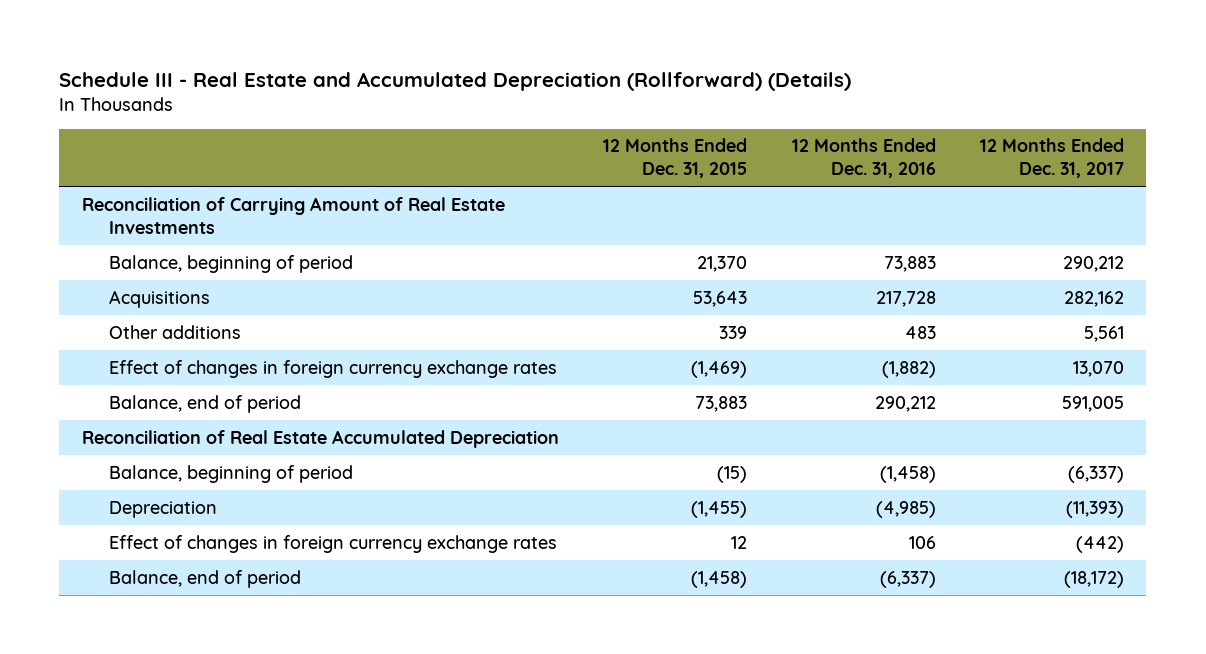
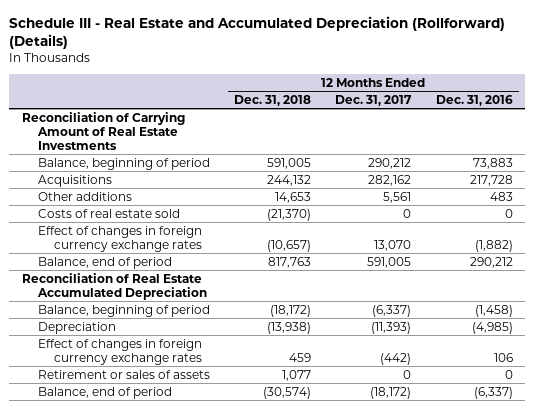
[603,138,748,179] 12 Months Ended Dec. 31, 2015 -> none
none -> [234,94,312,106] Dec. 31, 2018
none -> [38,208,181,218] Costs of real estate sold
none -> [38,369,211,379] Retirement or sales of assets

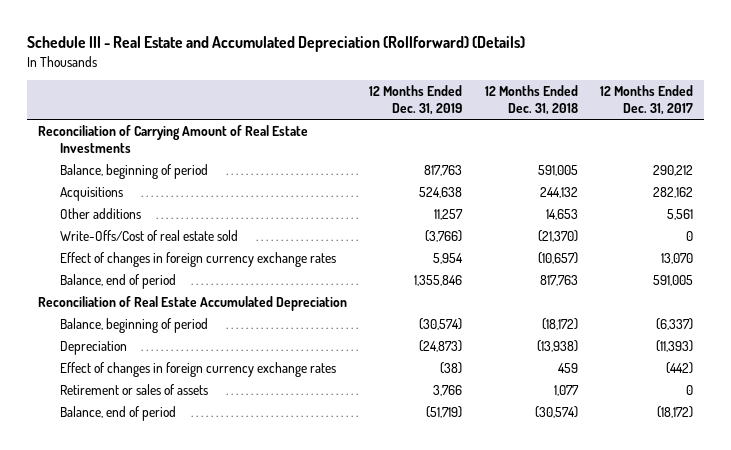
[435,94,513,106] Dec. 31, 2016 -> none
none -> [369,84,463,116] 12 Months Ended Dec. 31, 2019
[38,208,181,218] Costs of real estate sold -> [59,229,238,241] Write-Offs/Cost of real estate sold

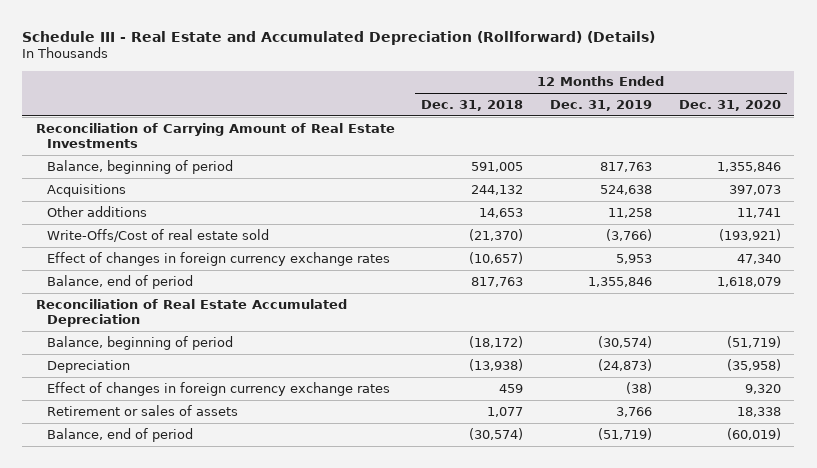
[599,84,693,116] 12 Months Ended Dec. 31, 2017 -> none
none -> [678,100,781,112] Dec. 31, 2020
[434,208,464,220] 11,257 -> [608,207,653,218] 11,258
[433,252,464,264] 5,954 -> [616,253,653,264] 5,953

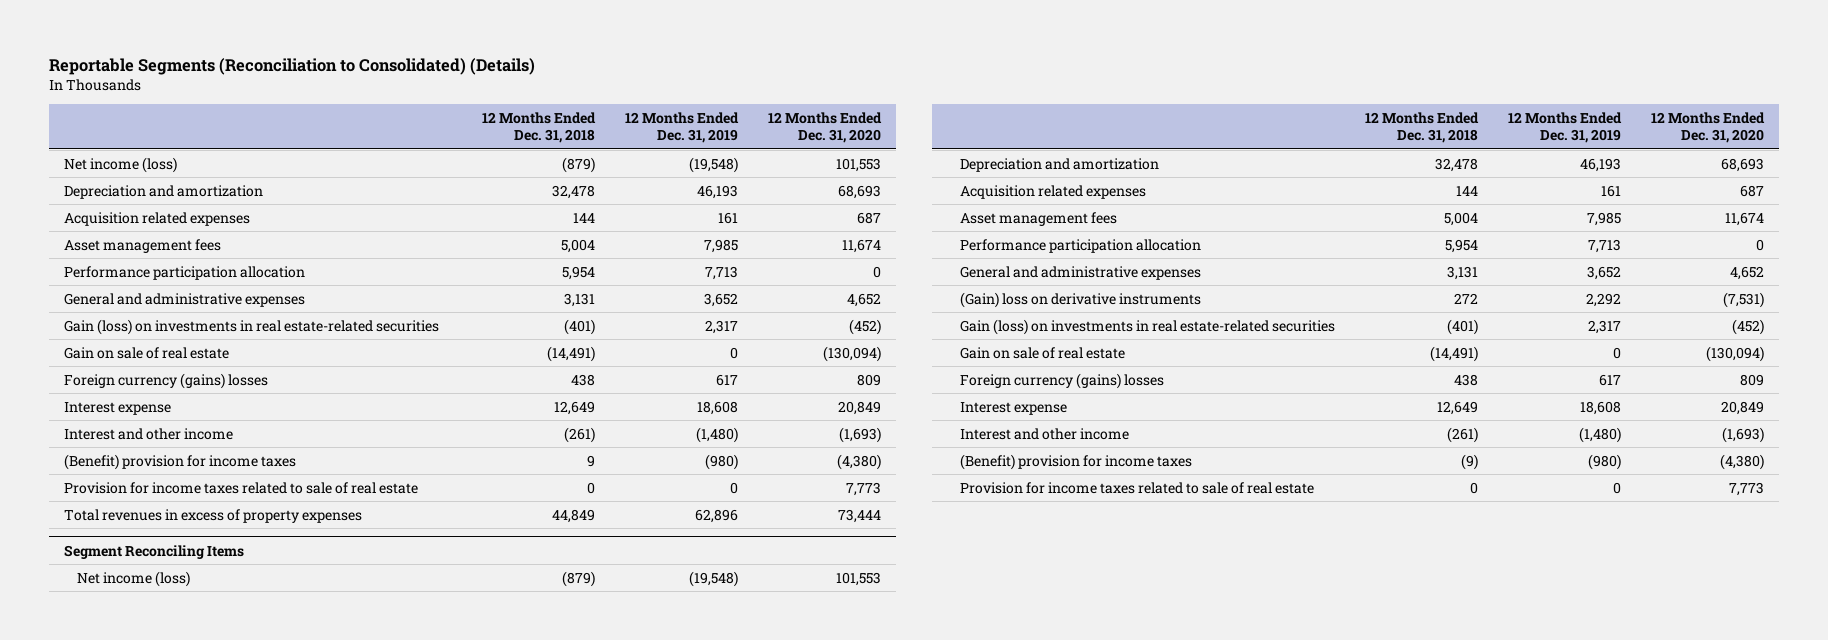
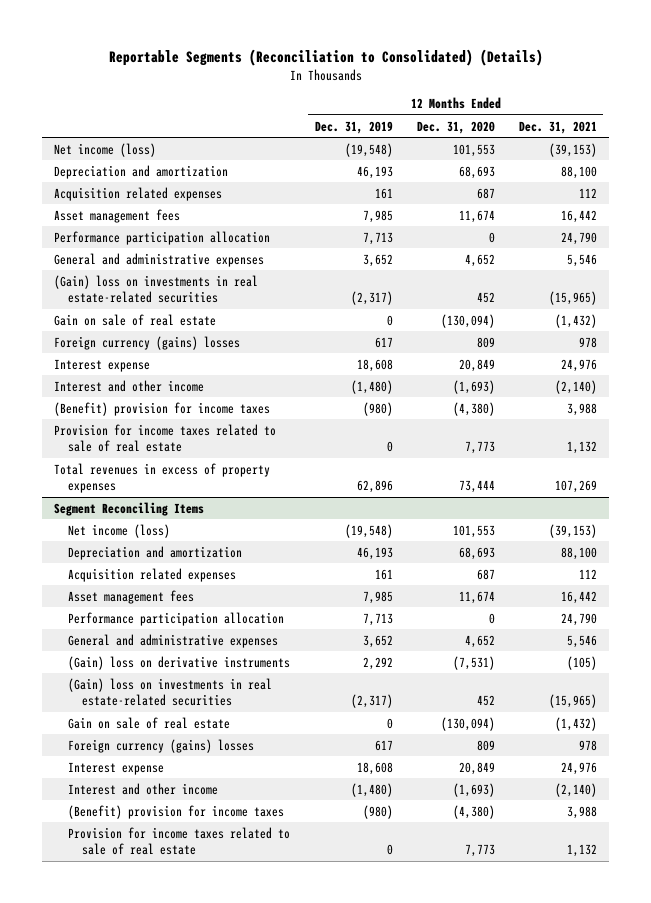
[482,111,597,144] 12 Months Ended Dec. 31, 2018 -> none
none -> [518,120,597,134] Dec. 31, 2021
[63,318,439,335] Gain (loss) on investments in real estate-related securities -> [54,274,259,304] (Gain) loss on investments in real estate-related securities
[705,319,739,334] 2,317 -> [350,291,393,306] (2,317)
[849,318,882,335] (452) -> [476,292,495,304] 452
[960,318,1336,335] Gain (loss) on investments in real estate-related securities -> [68,677,273,707] (Gain) loss on investments in real estate-related securities
[1588,319,1622,334] 2,317 -> [350,694,393,709] (2,317)
[1732,318,1765,335] (452) -> [476,695,495,707] 452

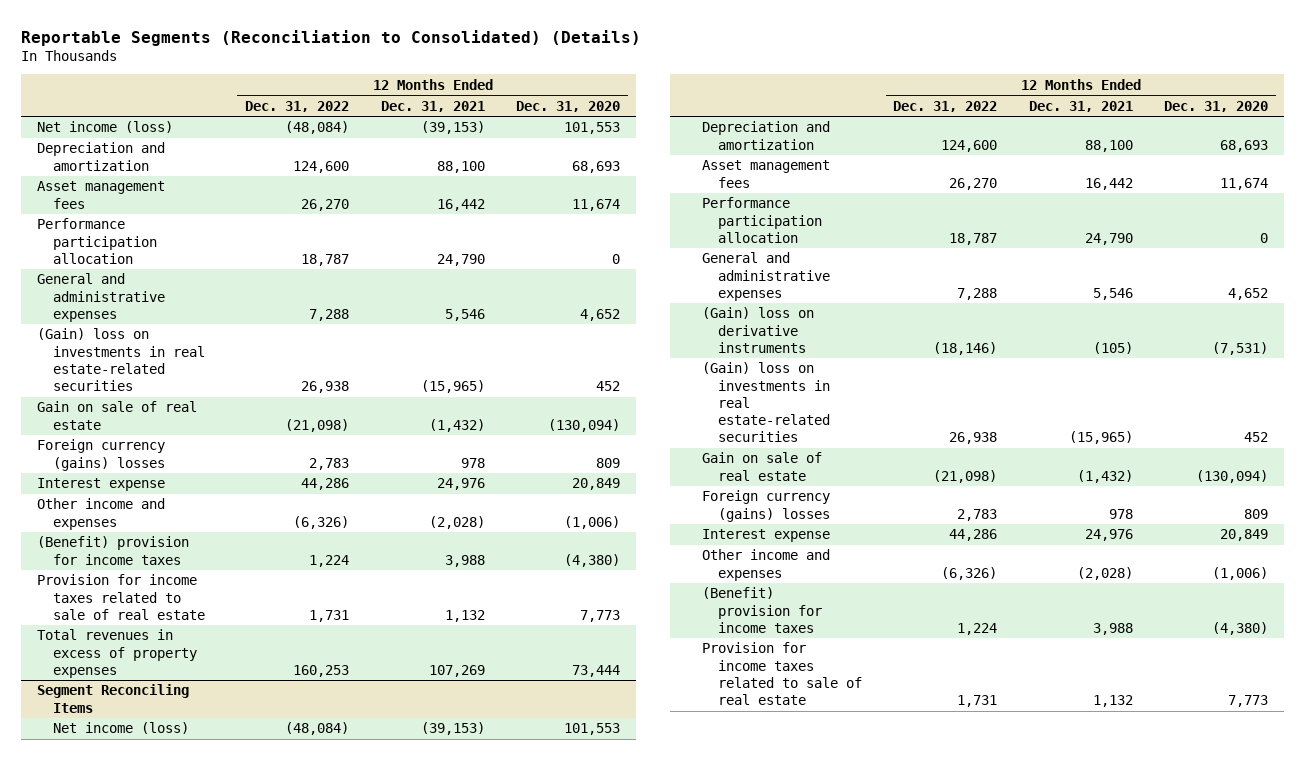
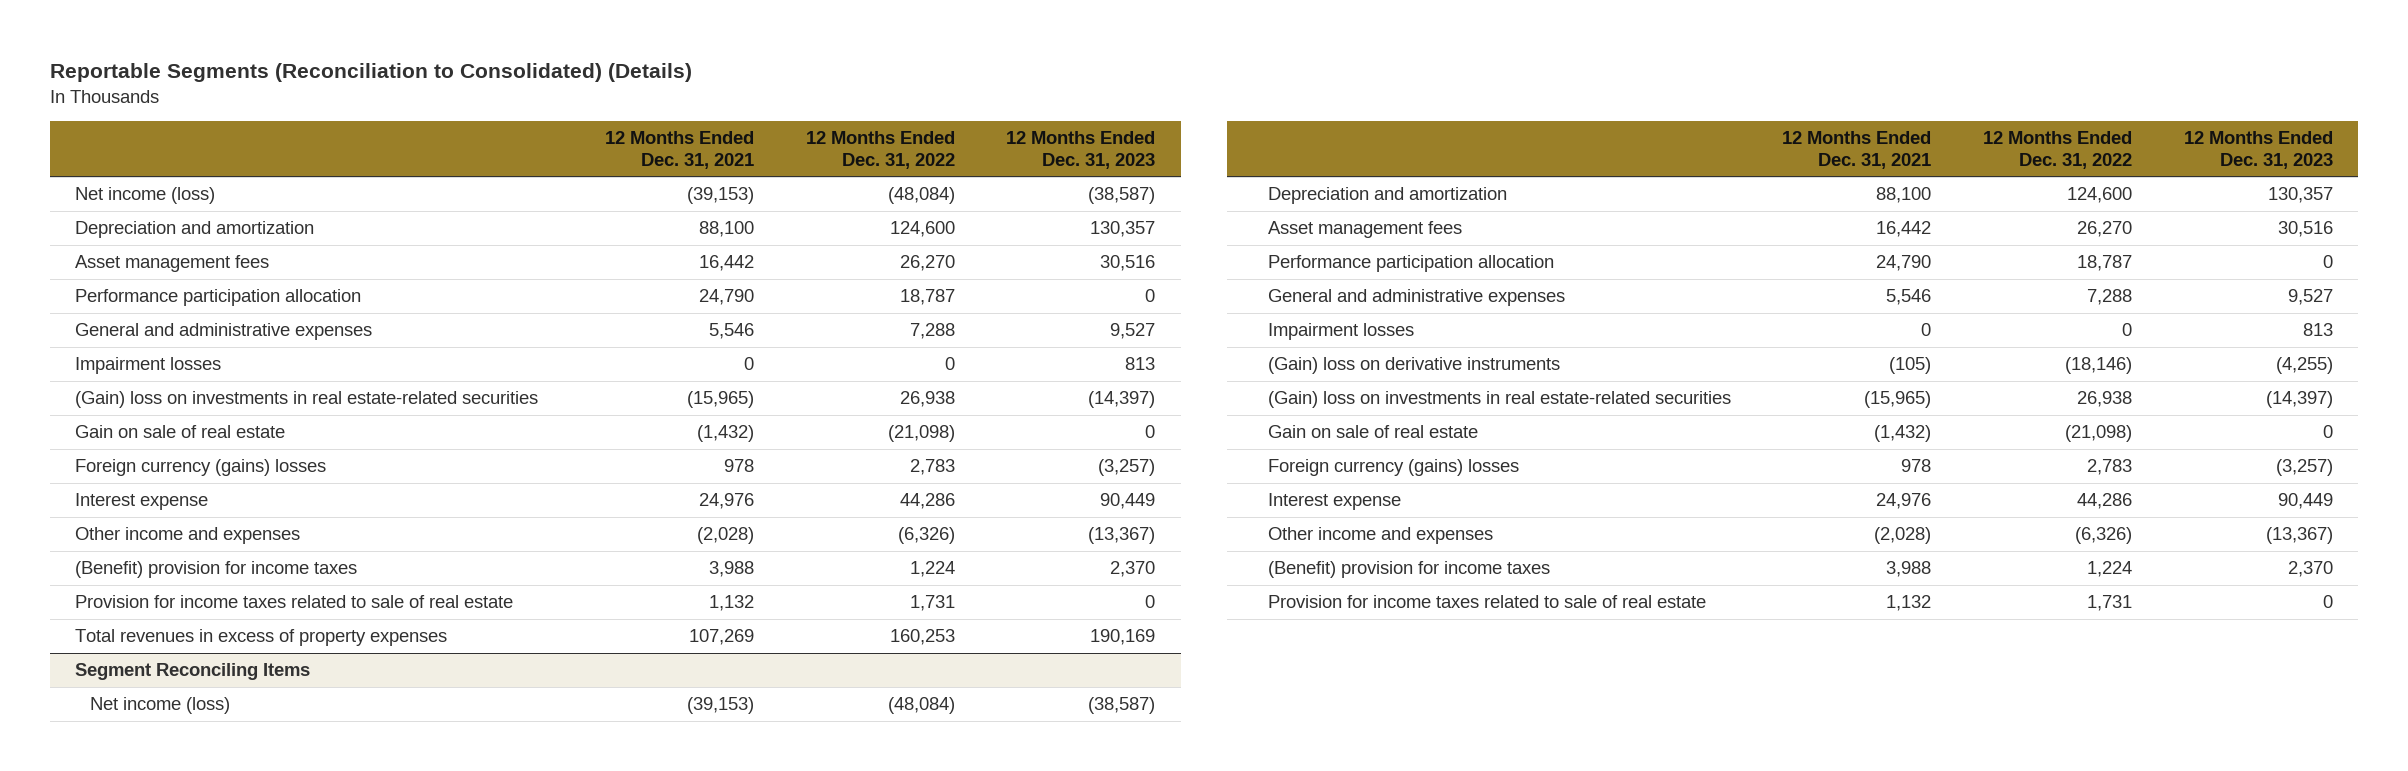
[516,100,621,112] Dec. 31, 2020 -> none
none -> [1006,131,1156,169] 12 Months Ended Dec. 31, 2023
none -> [75,357,222,375] Impairment losses
none -> [1267,323,1414,341] Impairment losses

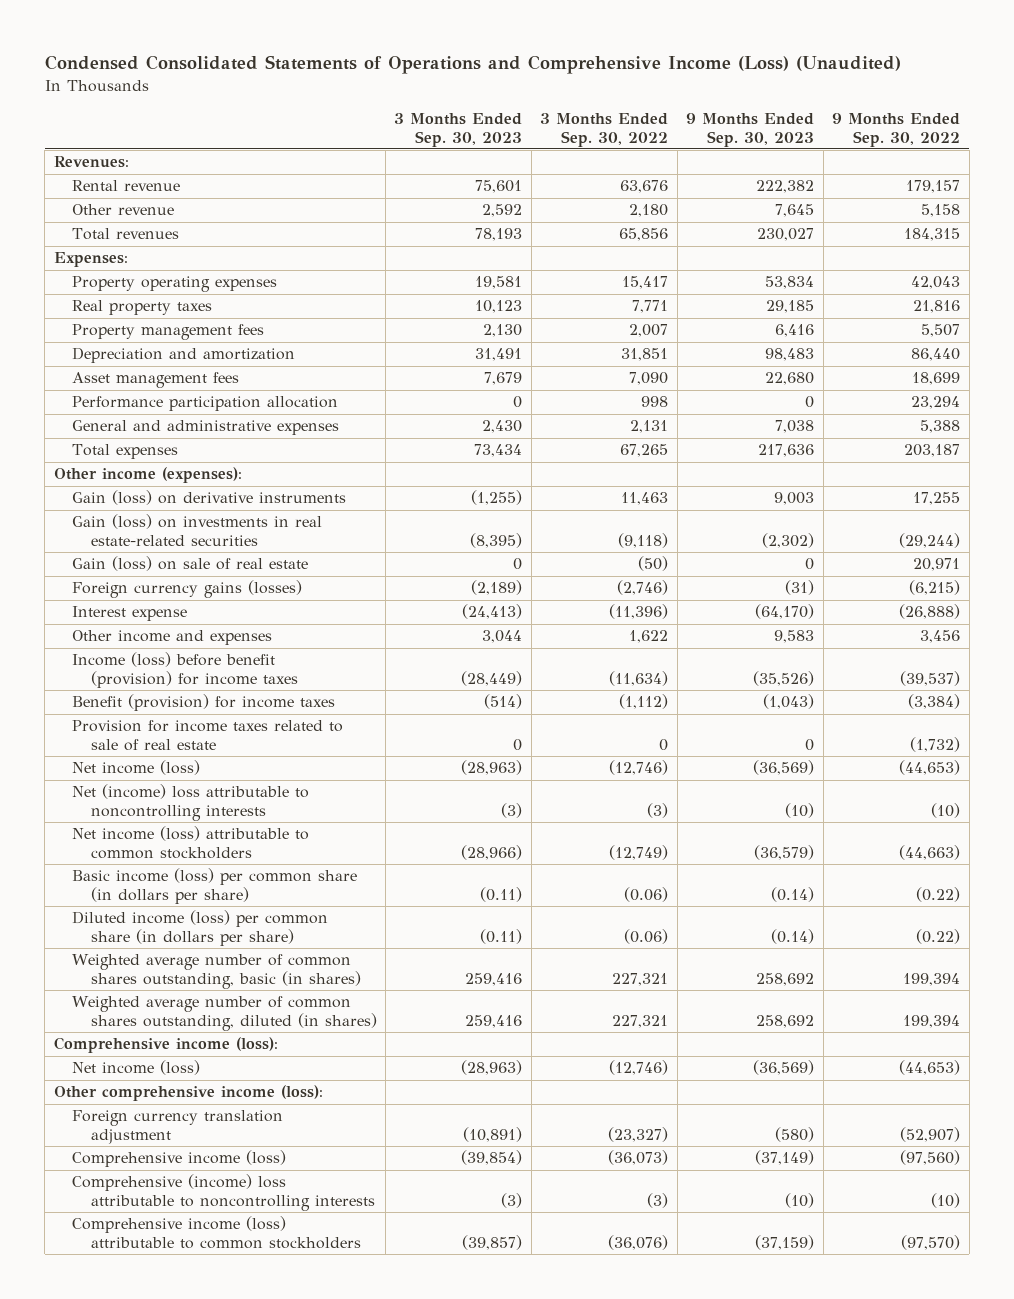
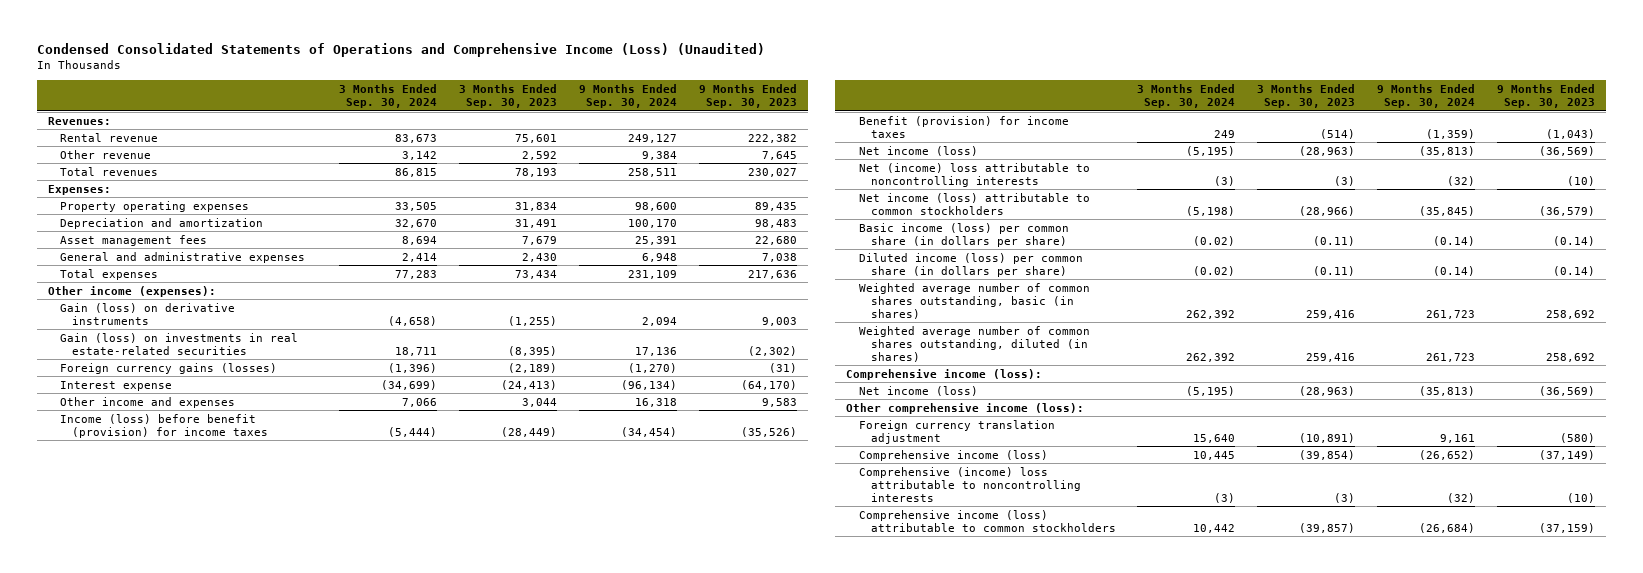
[540,112,669,147] 3 Months Ended Sep. 30, 2022 -> none
[832,112,961,147] 9 Months Ended Sep. 30, 2022 -> none
none -> [339,83,438,108] 3 Months Ended Sep. 30, 2024
none -> [578,83,677,108] 9 Months Ended Sep. 30, 2024
[72,300,213,316] Real property taxes -> none
[72,324,265,341] Property management fees -> none
[475,276,523,290] 19,581 -> [515,201,558,211] 31,834
[765,276,815,290] 53,834 -> [754,201,797,211] 89,435
[72,396,339,412] Performance participation allocation -> none
[72,556,309,572] Gain (loss) on sale of real estate -> none
[72,720,344,751] Provision for income taxes related to sale of real estate -> none

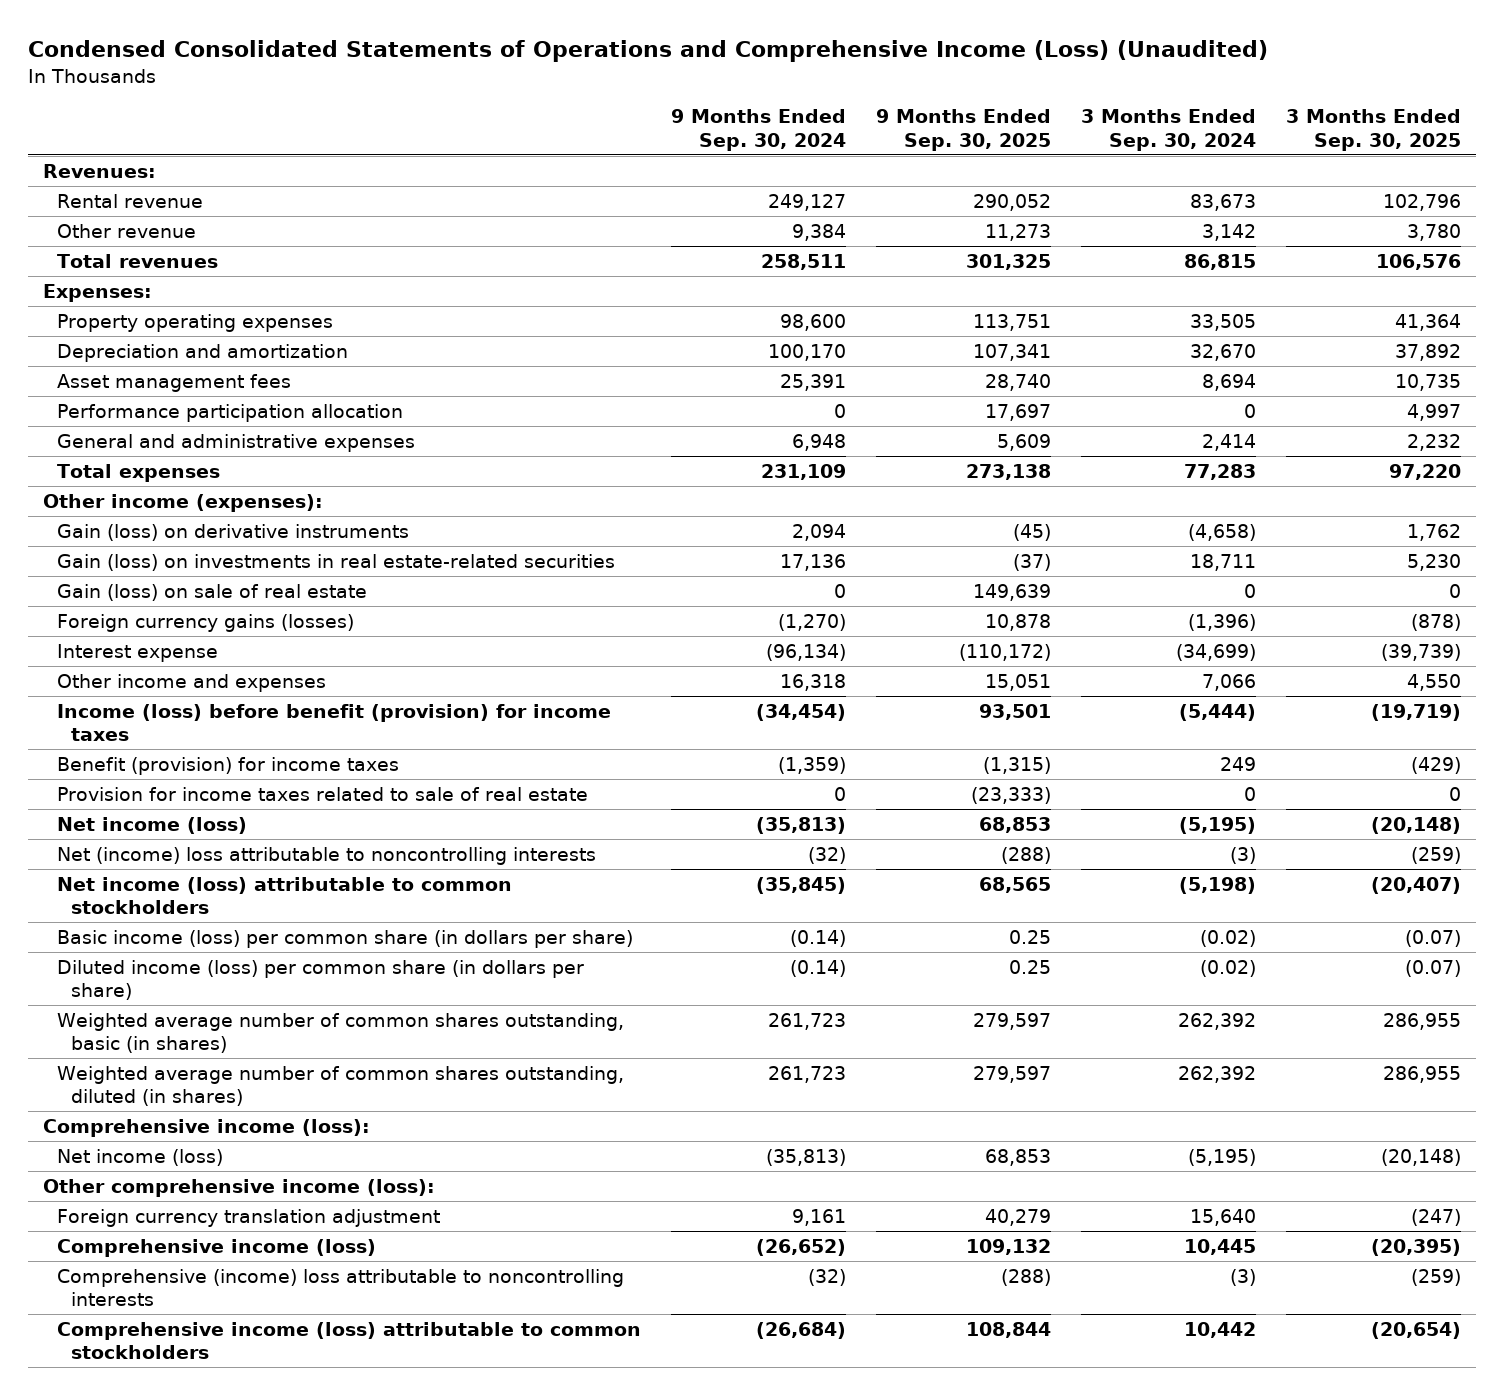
[459,83,558,108] 3 Months Ended Sep. 30, 2023 -> none
[698,83,797,108] 9 Months Ended Sep. 30, 2023 -> none
none -> [876,109,1052,151] 9 Months Ended Sep. 30, 2025
none -> [1285,109,1461,151] 3 Months Ended Sep. 30, 2025
none -> [57,403,404,422] Performance participation allocation
none -> [57,583,368,601] Gain (loss) on sale of real estate
none -> [57,786,589,801] Provision for income taxes related to sale of real estate

